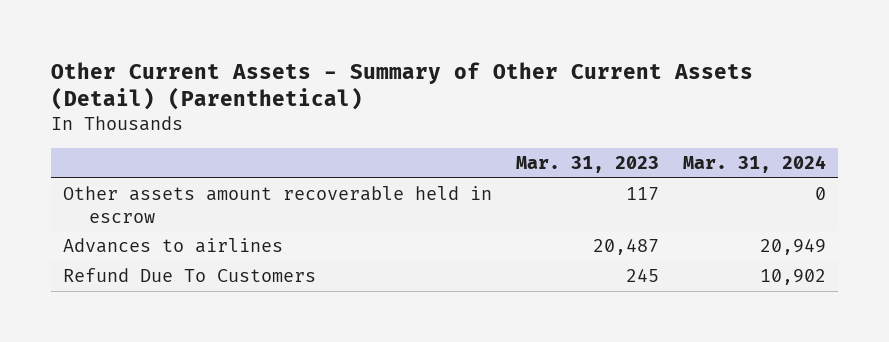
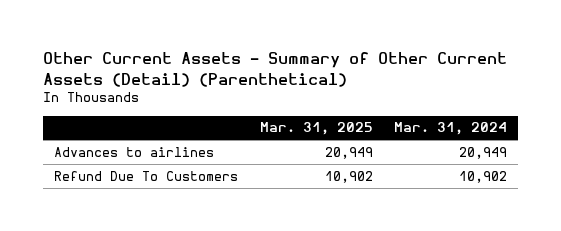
[515,156,659,174] Mar. 31, 2023 -> none
none -> [259,122,373,136] Mar. 31, 2025
[62,186,492,223] Other assets amount recoverable held in escrow -> none

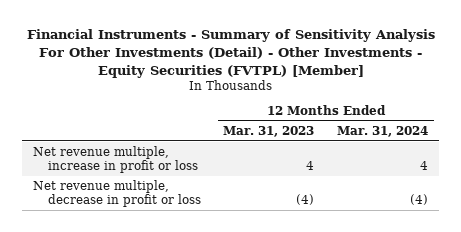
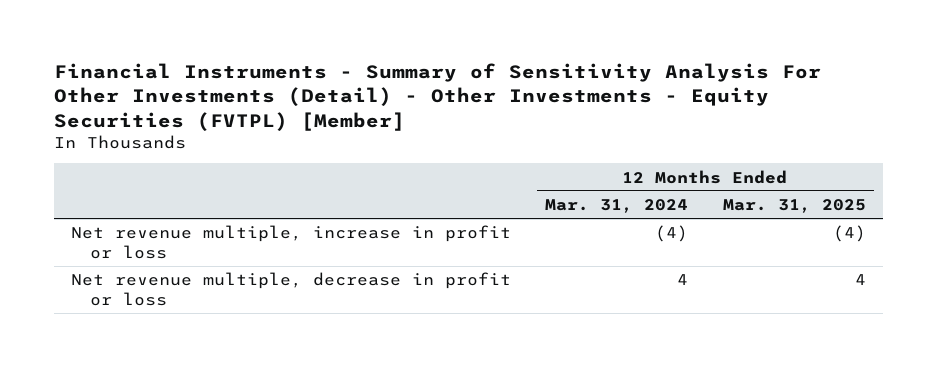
[223,125,315,137] Mar. 31, 2023 -> none
none -> [722,199,866,214] Mar. 31, 2025
[420,160,429,170] 4 -> [655,225,689,243] (4)
[410,193,429,205] (4) -> [677,274,689,286] 4

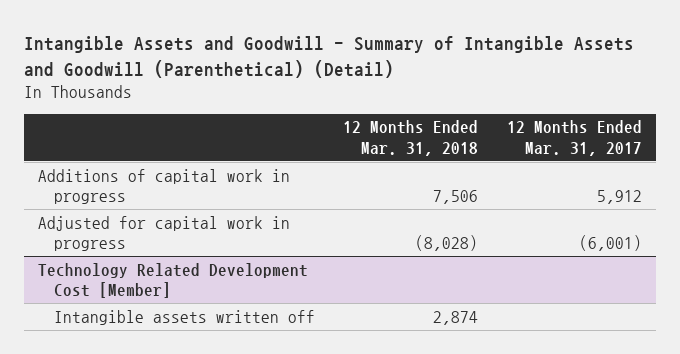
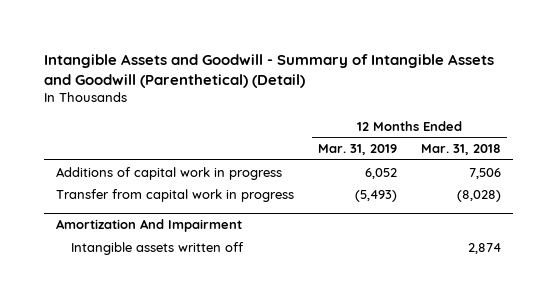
[506,120,642,156] 12 Months Ended Mar. 31, 2017 -> none
none -> [318,144,398,156] Mar. 31, 2019
[37,262,308,298] Technology Related Development Cost [Member] -> none
[37,215,290,251] Adjusted for capital work in progress -> [56,188,295,202] Transfer from capital work in progress
none -> [56,219,243,233] Amortization And Impairment

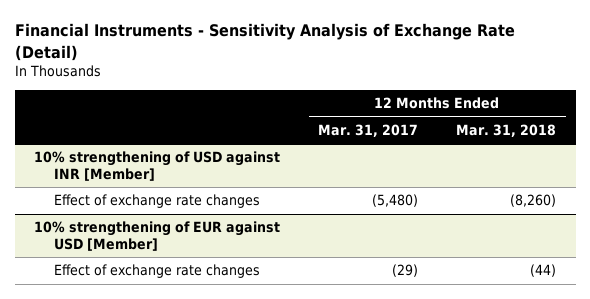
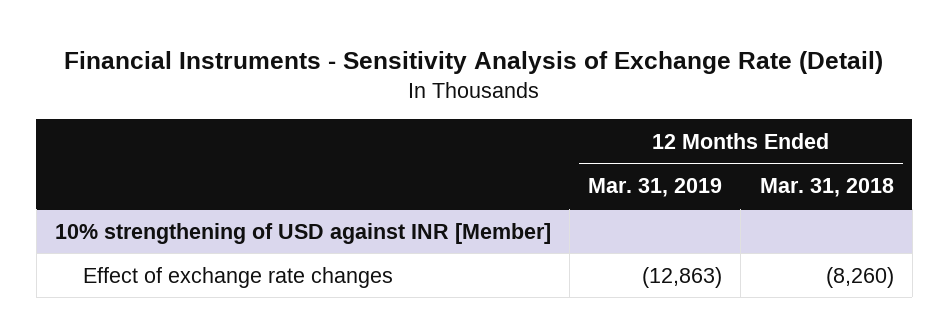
[318,124,419,138] Mar. 31, 2017 -> none
none -> [588,178,723,198] Mar. 31, 2019
[33,221,280,251] 10% strengthening of EUR against USD [Member] -> none
[54,264,261,279] Effect of exchange rate changes -> none

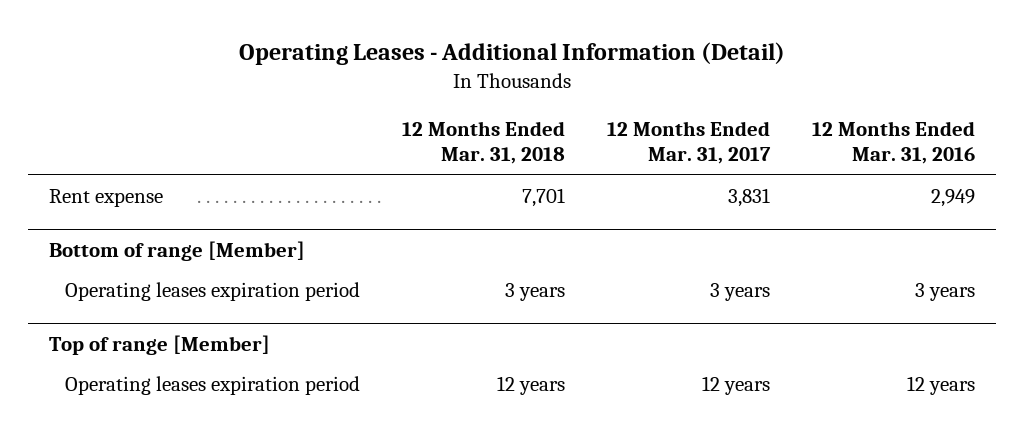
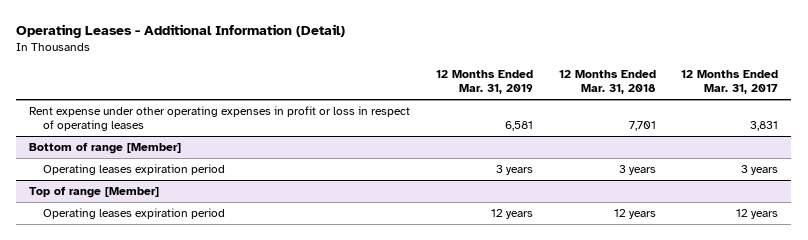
[811,121,975,165] 12 Months Ended Mar. 31, 2016 -> none
none -> [435,70,533,95] 12 Months Ended Mar. 31, 2019
[48,189,163,208] Rent expense -> [29,106,411,132] Rent expense under other operating expenses in profit or loss in respect of operating leases

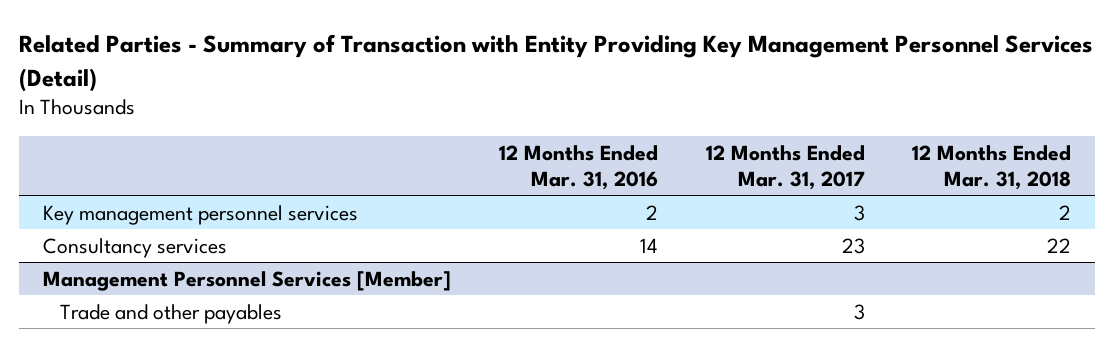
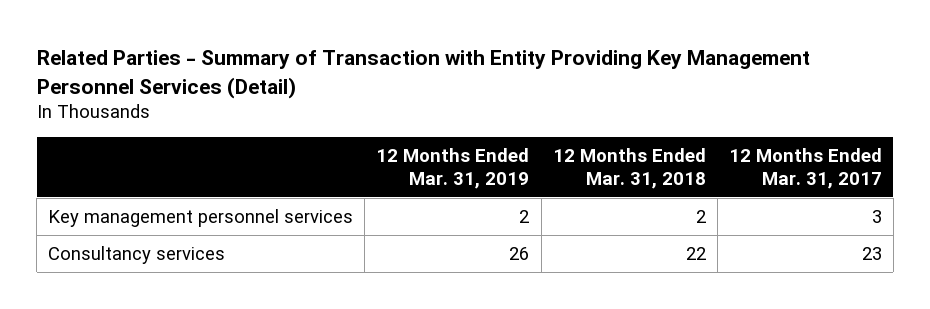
[498,144,658,190] 12 Months Ended Mar. 31, 2016 -> none
none -> [376,147,530,189] 12 Months Ended Mar. 31, 2019
[42,270,451,291] Management Personnel Services [Member] -> none
[60,303,283,324] Trade and other payables -> none

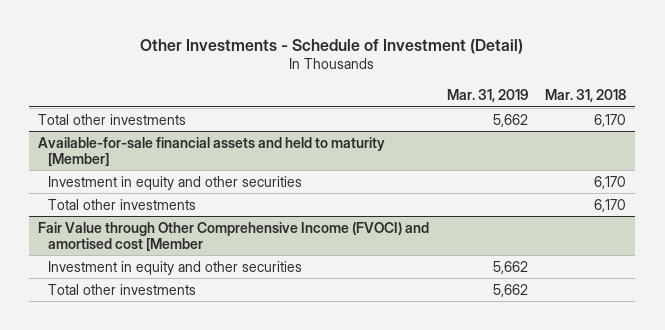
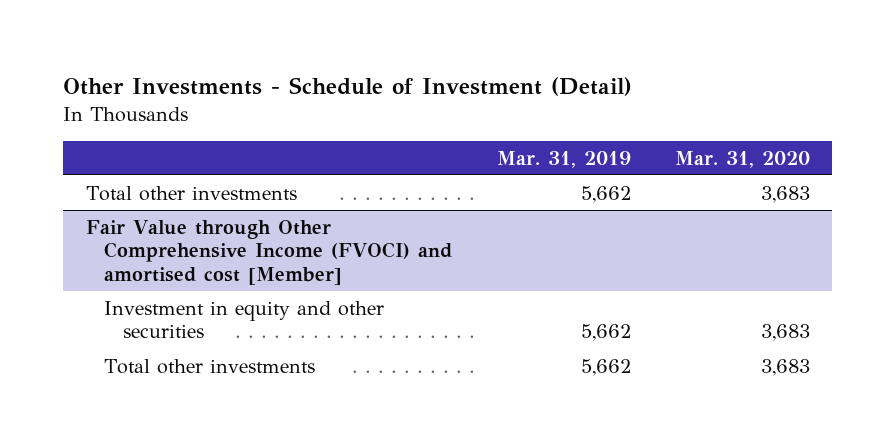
[545,88,627,102] Mar. 31, 2018 -> none
none -> [674,150,810,168] Mar. 31, 2020
[38,136,386,166] Available-for-sale financial assets and held to maturity [Member] -> none
[48,175,303,190] Investment in equity and other securities -> none
[48,198,197,210] Total other investments -> none
[38,221,430,251] Fair Value through Other Comprehensive Income (FVOCI) and amortised cost [Member -> [85,219,453,286] Fair Value through Other Comprehensive Income (FVOCI) and amortised cost [Member]

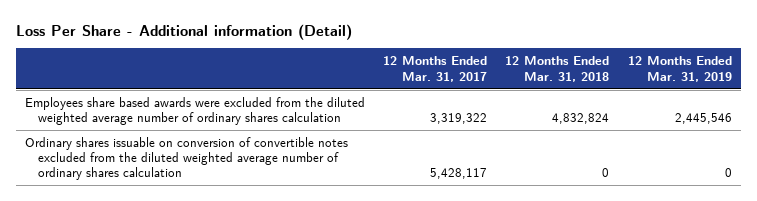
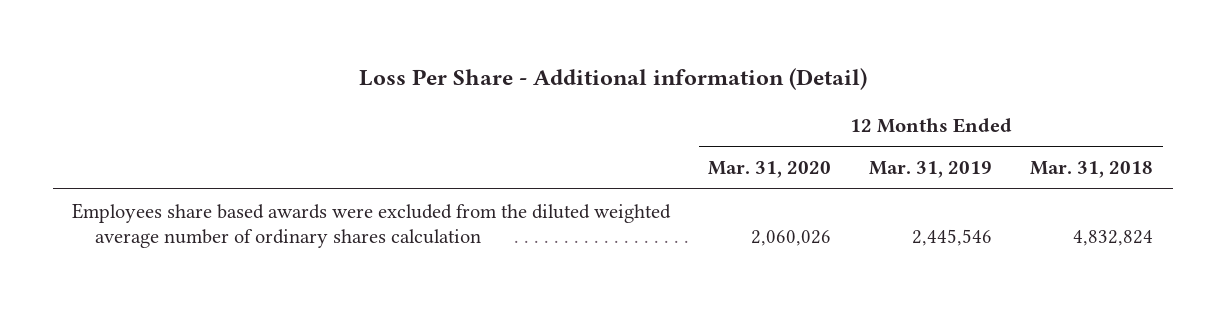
[383,56,488,82] 12 Months Ended Mar. 31, 2017 -> none
none -> [708,161,832,179] Mar. 31, 2020
[25,136,349,181] Ordinary shares issuable on conversion of convertible notes excluded from the diluted weighted average number of ordinary shares calculation -> none

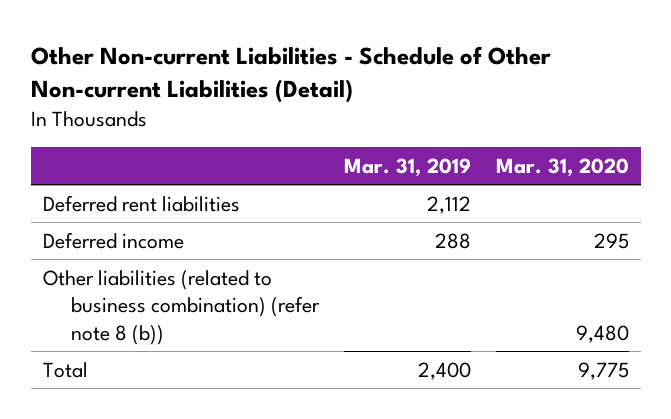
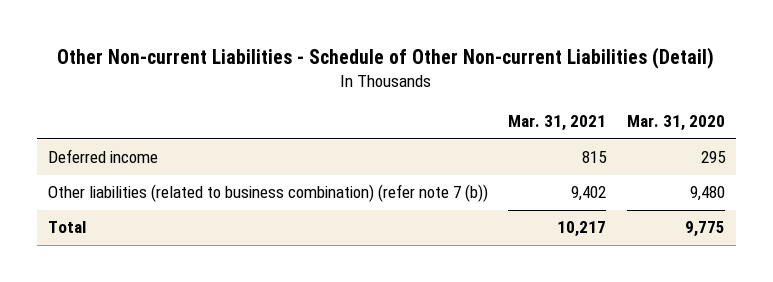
[343,157,471,177] Mar. 31, 2019 -> none
none -> [508,115,607,132] Mar. 31, 2021
[42,194,240,212] Deferred rent liabilities -> none
[42,269,321,345] Other liabilities (related to business combination) (refer note 8 (b)) -> [47,184,488,203] Other liabilities (related to business combination) (refer note 7 (b))

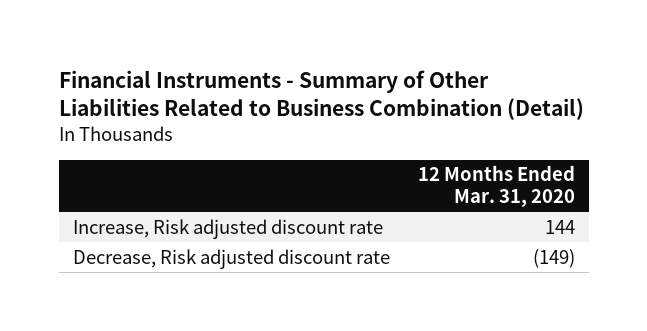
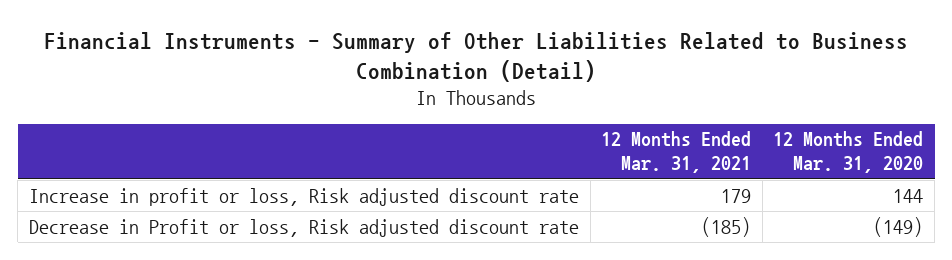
none -> [601,131,752,174] 12 Months Ended Mar. 31, 2021
[72,218,383,239] Increase, Risk adjusted discount rate -> [28,187,579,206] Increase in profit or loss, Risk adjusted discount rate
[72,248,390,269] Decrease, Risk adjusted discount rate -> [28,218,579,237] Decrease in Profit or loss, Risk adjusted discount rate

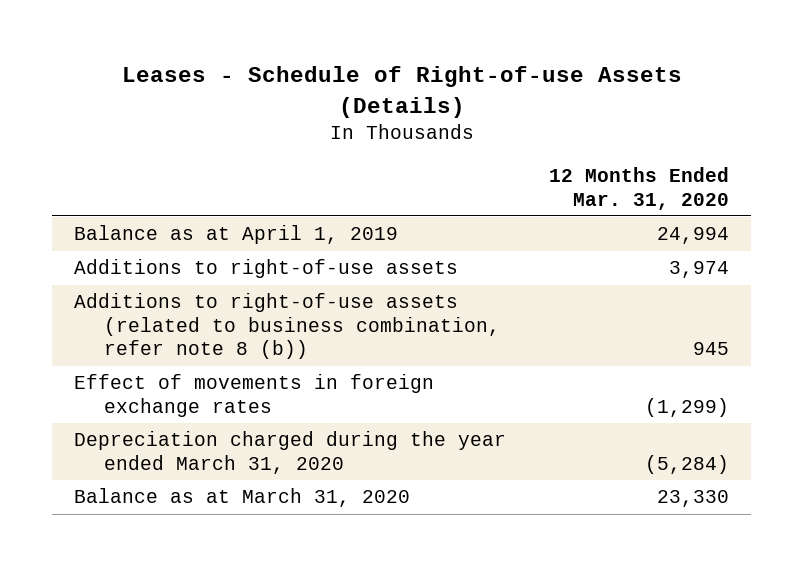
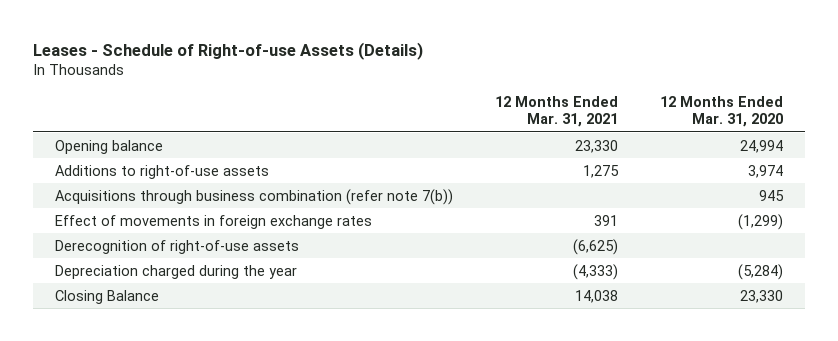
none -> [495,96,619,128] 12 Months Ended Mar. 31, 2021
[73,225,398,245] Balance as at April 1, 2019 -> [54,139,163,154] Opening balance
[73,293,500,360] Additions to right-of-use assets (related to business combination, refer note 8 (b)) -> [54,188,453,205] Acquisitions through business combination (refer note 7(b))
none -> [54,239,299,254] Derecognition of right-of-use assets
[73,431,506,474] Depreciation charged during the year ended March 31, 2020 -> [54,264,297,279] Depreciation charged during the year
[73,488,410,508] Balance as at March 31, 2020 -> [54,289,159,304] Closing Balance

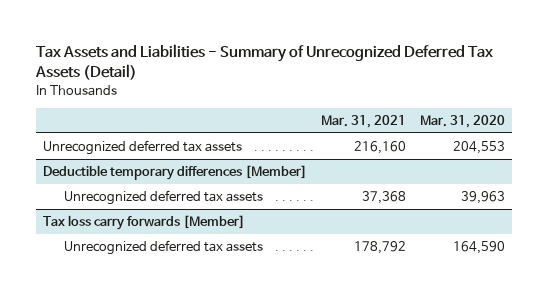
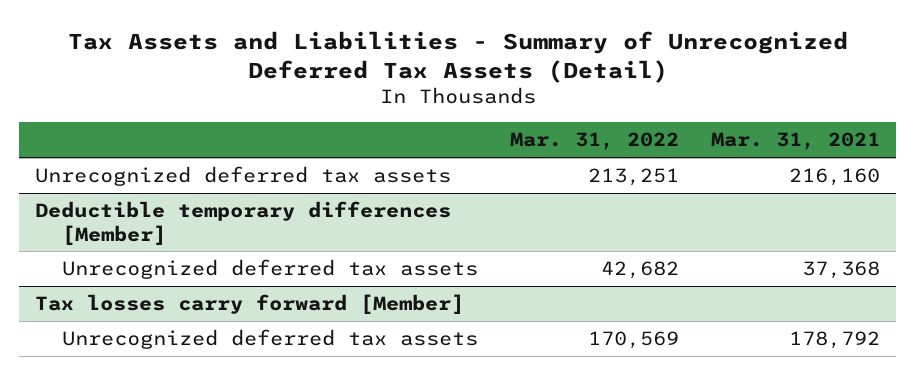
[419,115,505,129] Mar. 31, 2020 -> none
none -> [510,132,680,151] Mar. 31, 2022
[43,215,246,231] Tax loss carry forwards [Member] -> [35,294,465,315] Tax losses carry forward [Member]

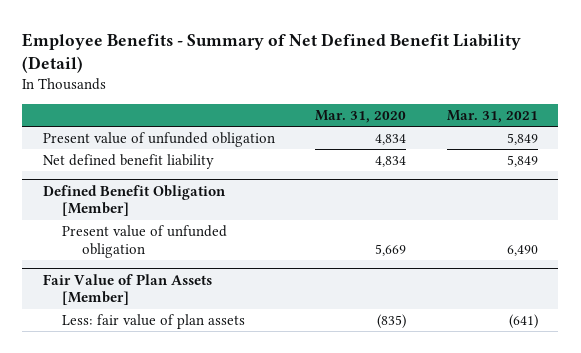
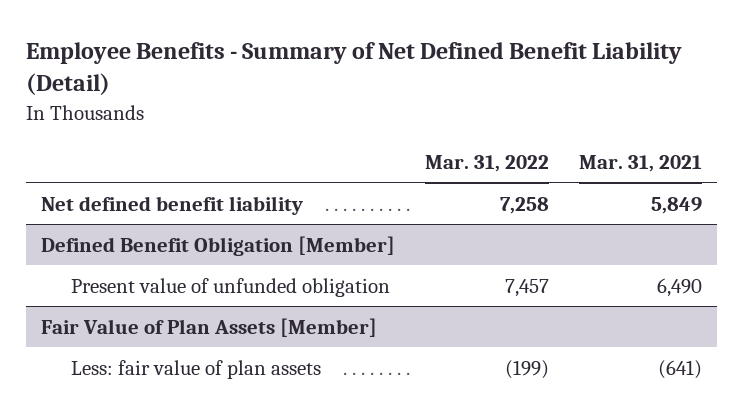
[315,110,407,124] Mar. 31, 2020 -> none
none -> [425,154,550,172] Mar. 31, 2022
[42,131,275,147] Present value of unfunded obligation -> none

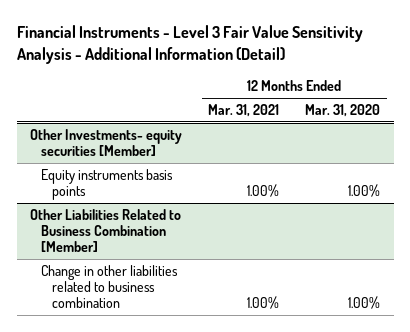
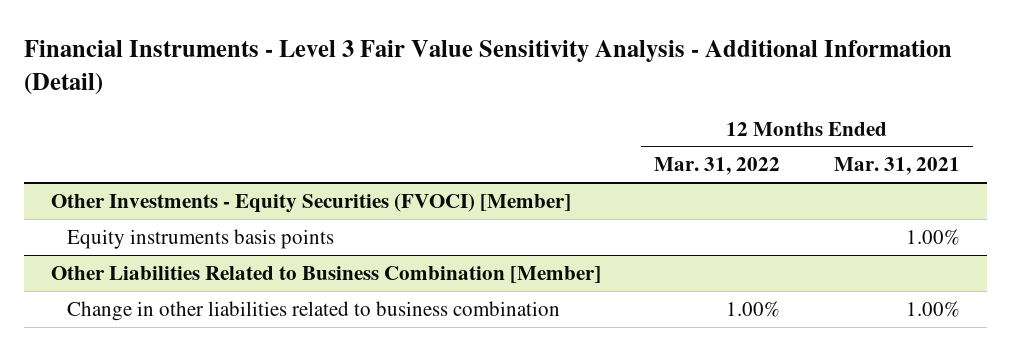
[305,104,381,118] Mar. 31, 2020 -> none
none -> [654,157,781,176] Mar. 31, 2022
[29,129,182,157] Other Investments- equity securities [Member] -> [50,192,571,213] Other Investments - Equity Securities (FVOCI) [Member]

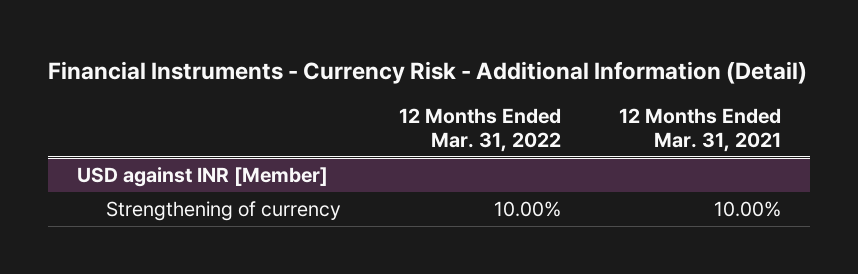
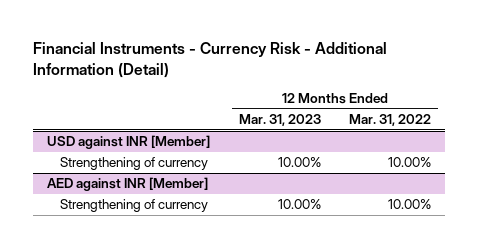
[618,108,781,152] 12 Months Ended Mar. 31, 2021 -> none
none -> [238,114,321,127] Mar. 31, 2023
none -> [47,177,209,192] AED against INR [Member]
none -> [60,199,209,213] Strengthening of currency

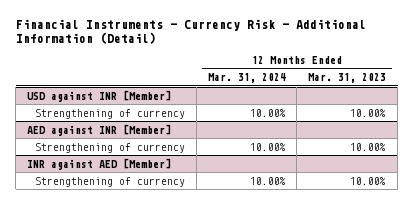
[349,114,432,127] Mar. 31, 2022 -> none
none -> [207,73,286,84] Mar. 31, 2024
none -> [27,157,172,170] INR against AED [Member]
none -> [34,176,185,187] Strengthening of currency

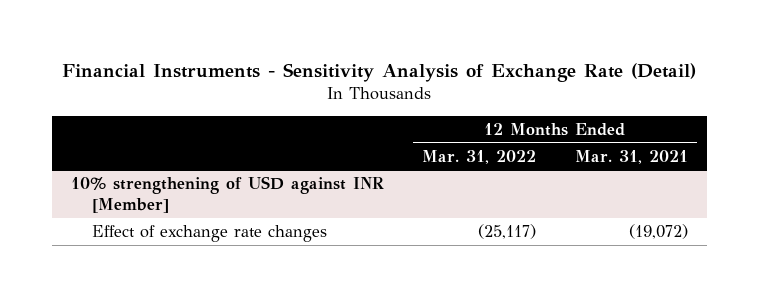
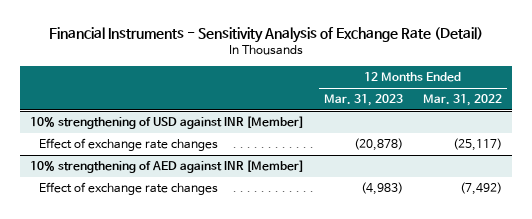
[574,149,688,164] Mar. 31, 2021 -> none
none -> [324,94,404,107] Mar. 31, 2023
none -> [29,160,304,174] 10% strengthening of AED against INR [Member]
none -> [38,182,218,196] Effect of exchange rate changes

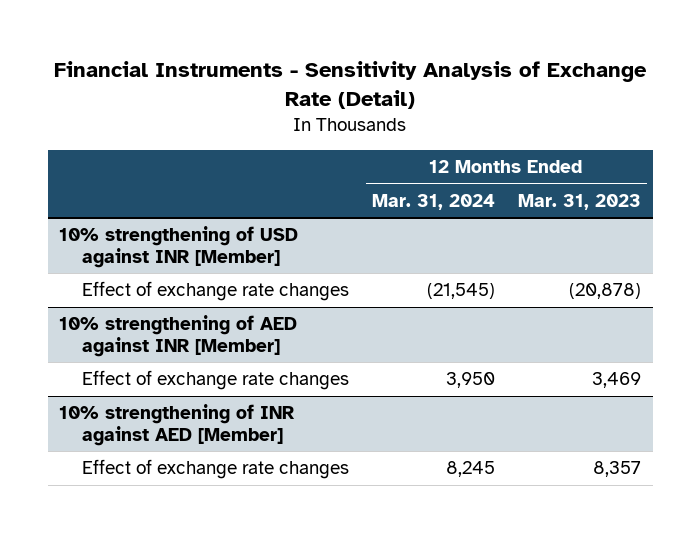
[423,94,503,107] Mar. 31, 2022 -> none
none -> [371,193,495,210] Mar. 31, 2024
[361,182,404,196] (4,983) -> [592,372,642,389] 3,469
none -> [59,404,296,447] 10% strengthening of INR against AED [Member]
none -> [81,459,349,480] Effect of exchange rate changes

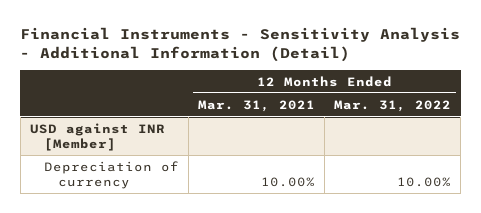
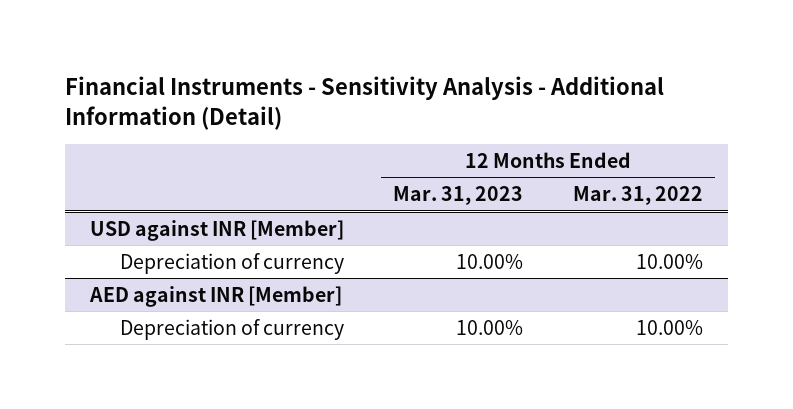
[198,99,316,112] Mar. 31, 2021 -> none
none -> [393,186,524,206] Mar. 31, 2023
none -> [88,285,342,307] AED against INR [Member]
none -> [119,318,344,340] Depreciation of currency

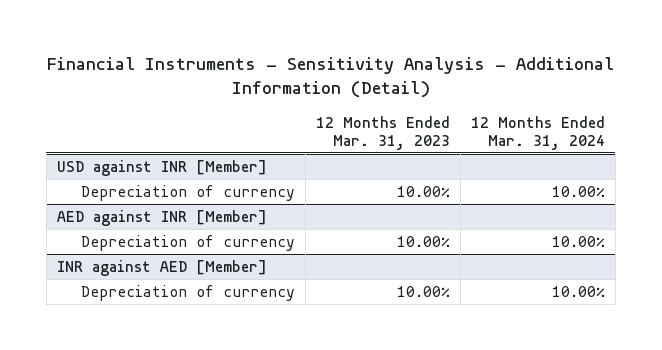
[572,186,703,206] Mar. 31, 2022 -> none
none -> [470,115,605,150] 12 Months Ended Mar. 31, 2024
none -> [56,259,267,276] INR against AED [Member]
none -> [80,284,295,301] Depreciation of currency

